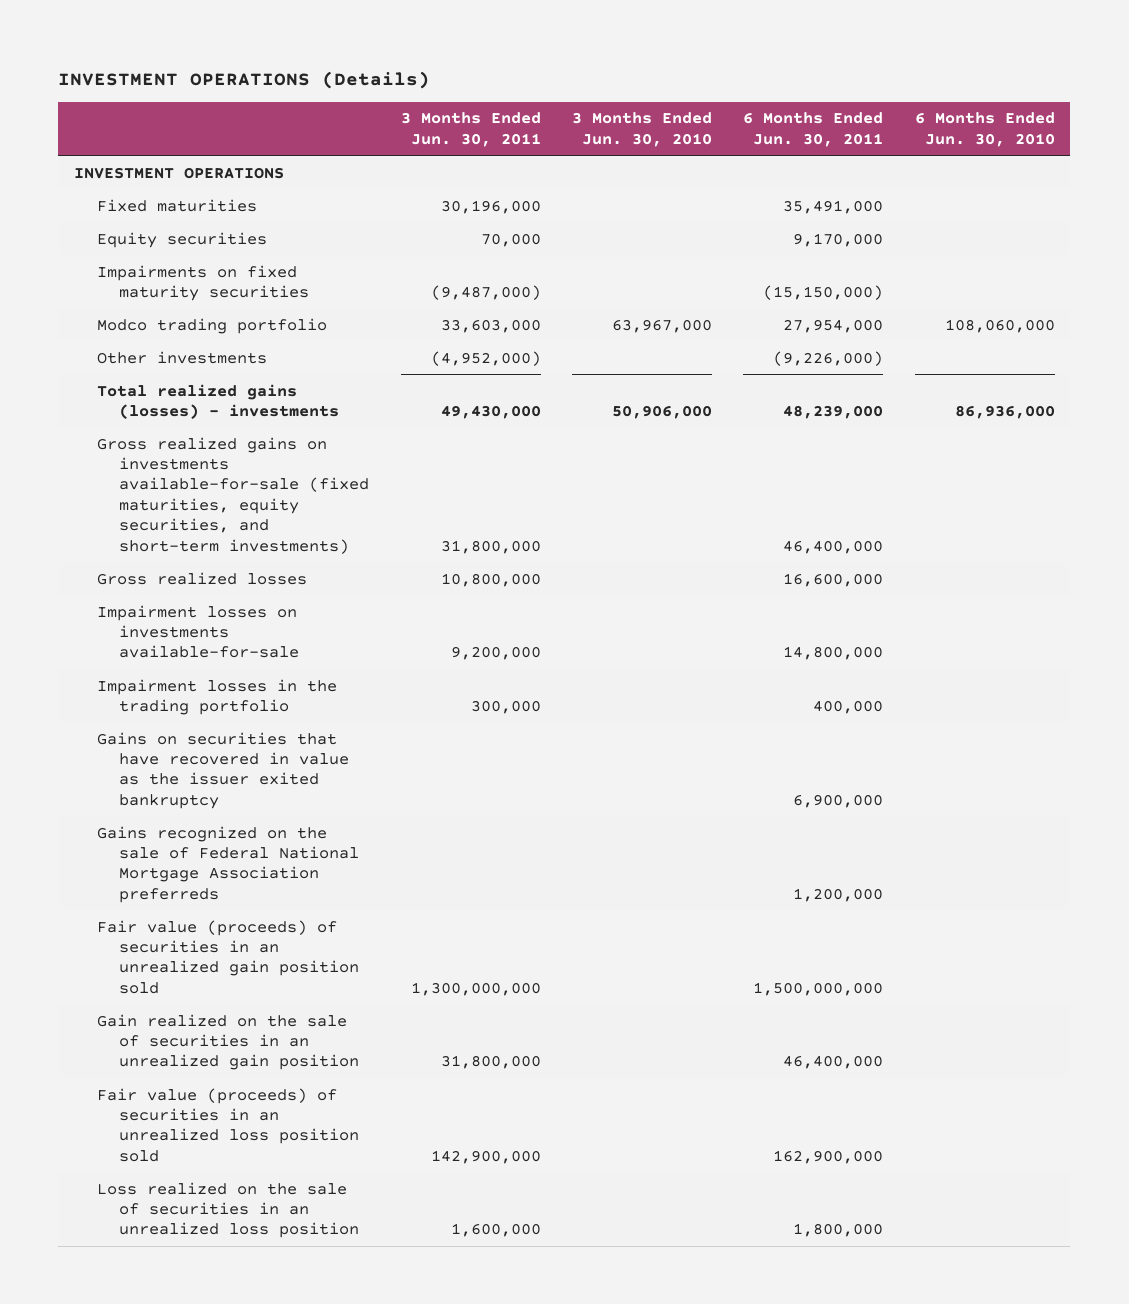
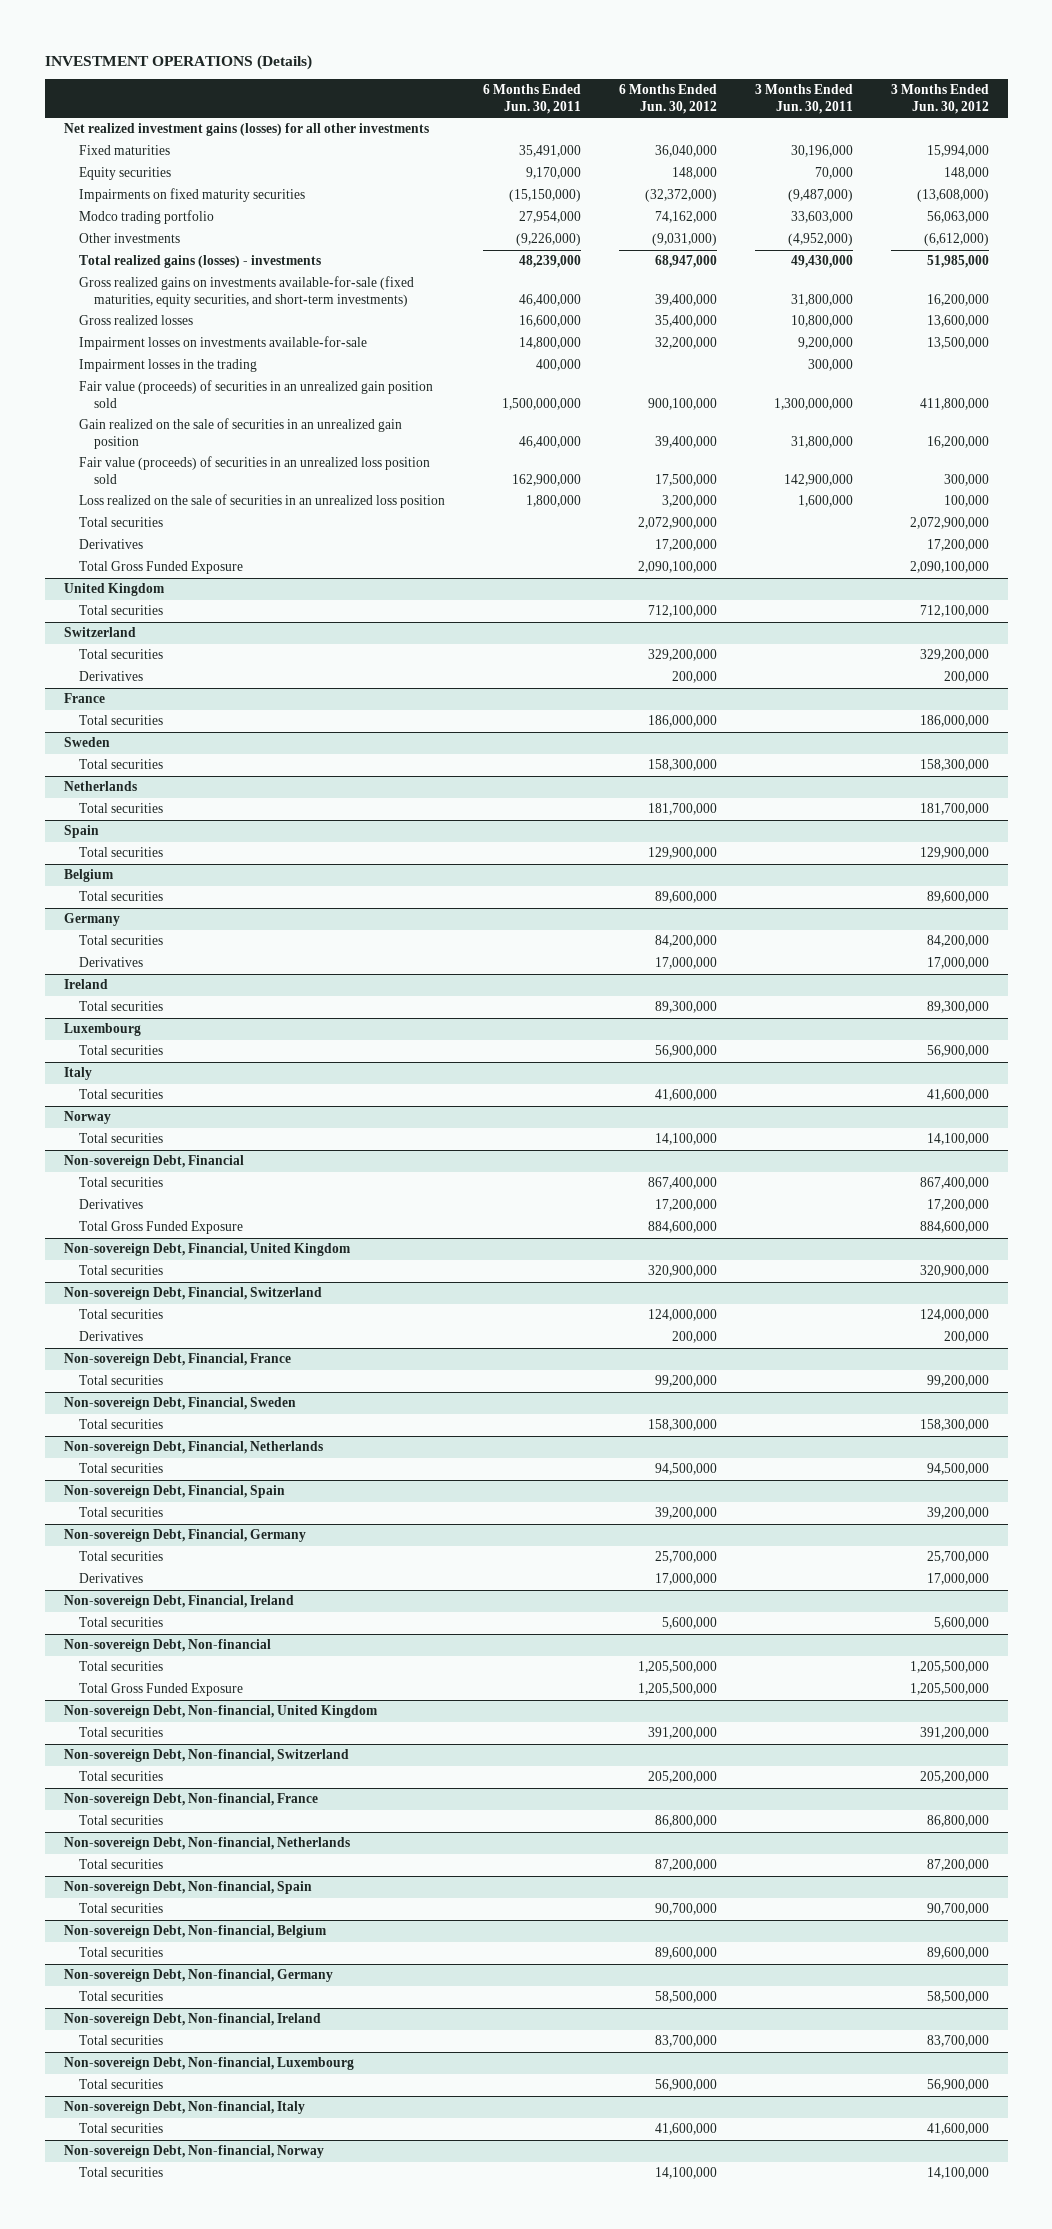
[572,112,713,147] 3 Months Ended Jun. 30, 2010 -> none
[914,112,1055,147] 6 Months Ended Jun. 30, 2010 -> none
none -> [618,84,717,114] 6 Months Ended Jun. 30, 2012
none -> [890,84,989,114] 3 Months Ended Jun. 30, 2012
[74,166,285,179] INVESTMENT OPERATIONS -> none
none -> [63,123,429,137] Net realized investment gains (losses) for all other investments
[96,731,350,809] Gains on securities that have recovered in value as the issuer exited bankruptcy -> none
[96,825,360,903] Gains recognized on the sale of Federal National Mortgage Association preferreds -> none
[96,678,337,715] Impairment losses in the trading portfolio -> [78,359,257,373] Impairment losses in the trading
none -> [78,517,163,528] Total securities
none -> [78,539,143,550] Derivatives
none -> [78,561,243,575] Total Gross Funded Exposure
none -> [63,583,165,597] United Kingdom
none -> [78,605,163,616] Total securities
none -> [63,627,136,638] Switzerland
none -> [78,649,163,660] Total securities
none -> [78,671,143,682] Derivatives
none -> [63,693,105,704] France
none -> [78,715,163,726] Total securities
none -> [63,737,110,748] Sweden
none -> [78,759,163,770] Total securities
none -> [63,781,137,792] Netherlands
none -> [78,803,163,814] Total securities
none -> [63,825,99,839] Spain
none -> [78,847,163,858] Total securities
none -> [63,869,114,883] Belgium
none -> [78,891,163,902] Total securities
none -> [63,913,120,927] Germany
none -> [78,935,163,946] Total securities
none -> [78,957,143,968] Derivatives
none -> [63,979,108,990] Ireland
none -> [78,1001,163,1012] Total securities
none -> [63,1023,141,1037] Luxembourg
none -> [78,1045,163,1056] Total securities
none -> [63,1067,92,1081] Italy
none -> [78,1089,163,1100] Total securities
none -> [63,1111,111,1125] Norway
none -> [78,1133,163,1144] Total securities
none -> [63,1155,244,1169] Non-sovereign Debt, Financial
none -> [78,1177,163,1188] Total securities
none -> [78,1199,143,1210] Derivatives
none -> [78,1221,243,1235] Total Gross Funded Exposure
none -> [63,1243,351,1257] Non-sovereign Debt, Financial, United Kingdom
none -> [78,1265,163,1276] Total securities
none -> [63,1287,322,1301] Non-sovereign Debt, Financial, Switzerland
none -> [78,1309,163,1320] Total securities
none -> [78,1331,143,1342] Derivatives
none -> [63,1353,291,1367] Non-sovereign Debt, Financial, France
none -> [78,1375,163,1386] Total securities
none -> [63,1397,296,1411] Non-sovereign Debt, Financial, Sweden
none -> [78,1419,163,1430] Total securities
none -> [63,1441,323,1455] Non-sovereign Debt, Financial, Netherlands
none -> [78,1463,163,1474] Total securities
none -> [63,1485,285,1499] Non-sovereign Debt, Financial, Spain
none -> [78,1507,163,1518] Total securities
none -> [63,1529,306,1543] Non-sovereign Debt, Financial, Germany
none -> [78,1551,163,1562] Total securities
none -> [78,1573,143,1584] Derivatives
none -> [63,1595,294,1609] Non-sovereign Debt, Financial, Ireland
none -> [78,1617,163,1628] Total securities
none -> [63,1639,271,1653] Non-sovereign Debt, Non-financial
none -> [78,1661,163,1672] Total securities
none -> [78,1683,243,1697] Total Gross Funded Exposure
none -> [63,1705,378,1719] Non-sovereign Debt, Non-financial, United Kingdom
none -> [78,1727,163,1738] Total securities
none -> [63,1749,349,1763] Non-sovereign Debt, Non-financial, Switzerland
none -> [78,1771,163,1782] Total securities
none -> [63,1793,318,1807] Non-sovereign Debt, Non-financial, France
none -> [78,1815,163,1826] Total securities
none -> [63,1837,350,1851] Non-sovereign Debt, Non-financial, Netherlands
none -> [78,1859,163,1870] Total securities
none -> [63,1881,312,1895] Non-sovereign Debt, Non-financial, Spain
none -> [78,1903,163,1914] Total securities
none -> [63,1925,327,1939] Non-sovereign Debt, Non-financial, Belgium
none -> [78,1947,163,1958] Total securities
none -> [63,1969,333,1983] Non-sovereign Debt, Non-financial, Germany
none -> [78,1991,163,2002] Total securities
none -> [63,2013,321,2027] Non-sovereign Debt, Non-financial, Ireland
none -> [78,2035,163,2046] Total securities
none -> [63,2057,354,2071] Non-sovereign Debt, Non-financial, Luxembourg
none -> [78,2079,163,2090] Total securities
none -> [63,2101,305,2115] Non-sovereign Debt, Non-financial, Italy
none -> [78,2123,163,2134] Total securities
none -> [63,2145,324,2159] Non-sovereign Debt, Non-financial, Norway
none -> [78,2167,163,2178] Total securities

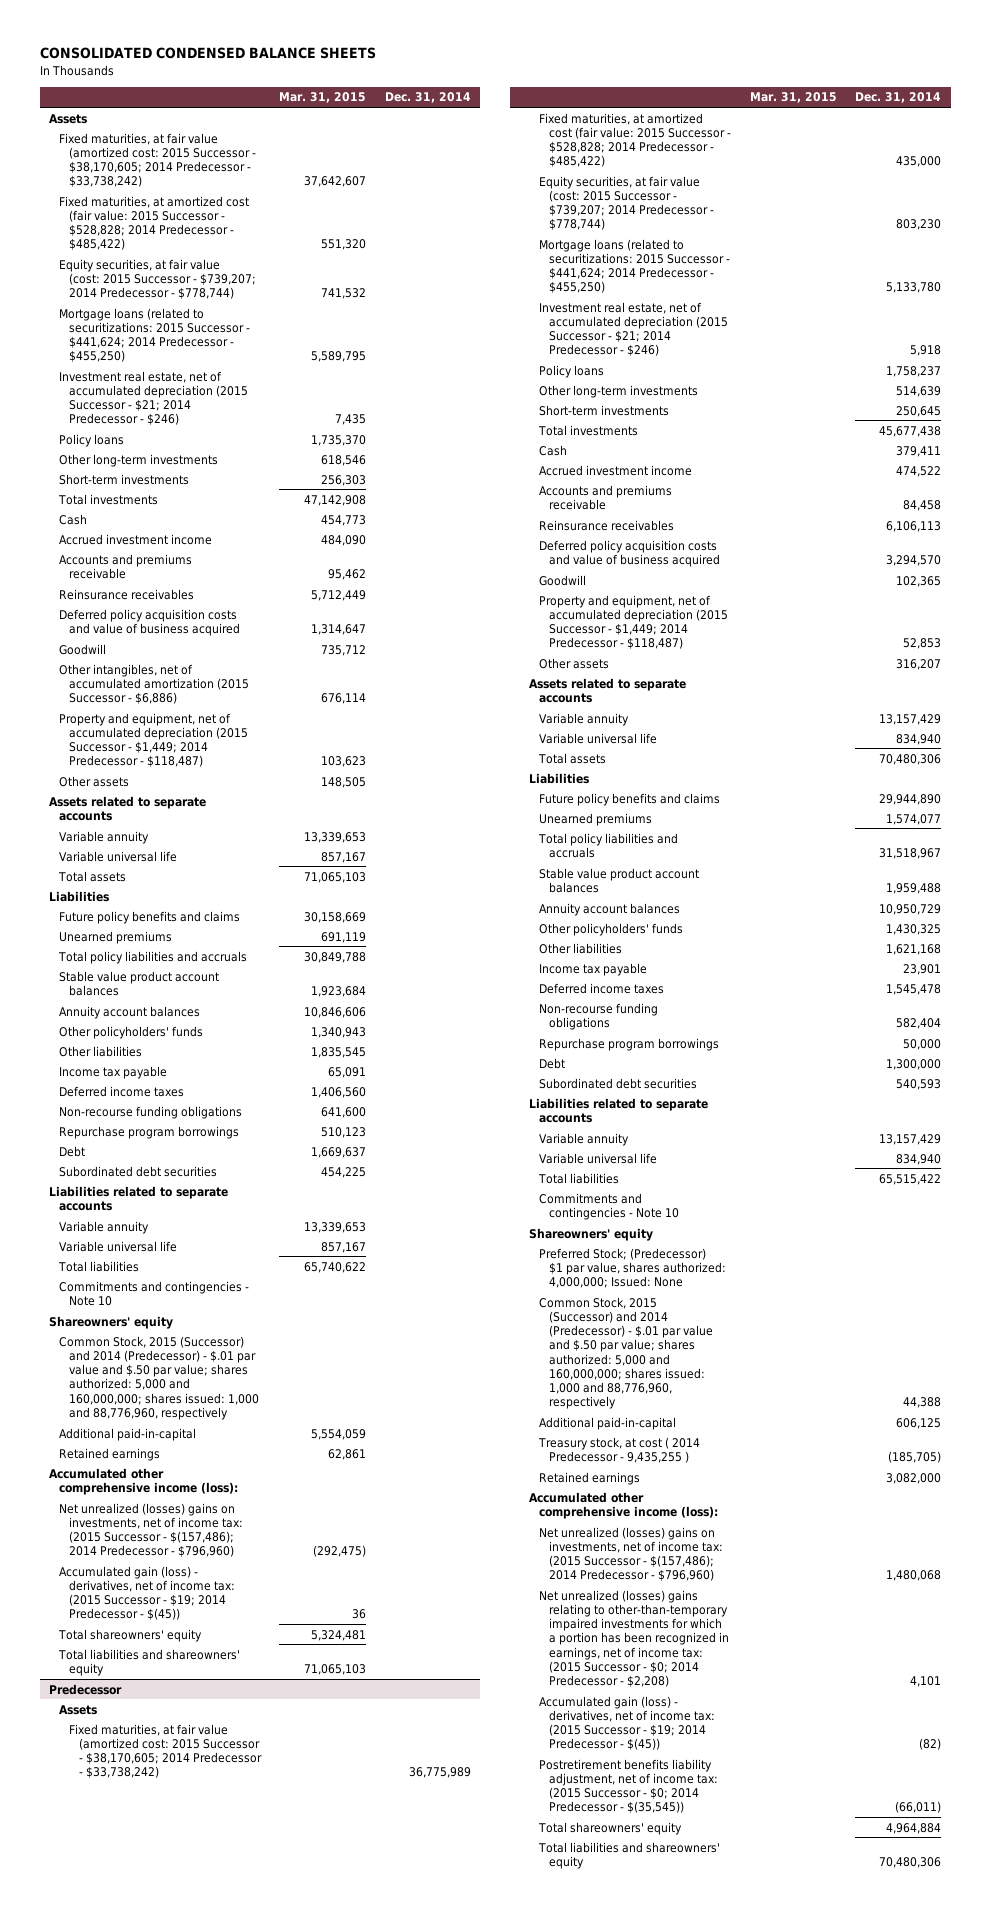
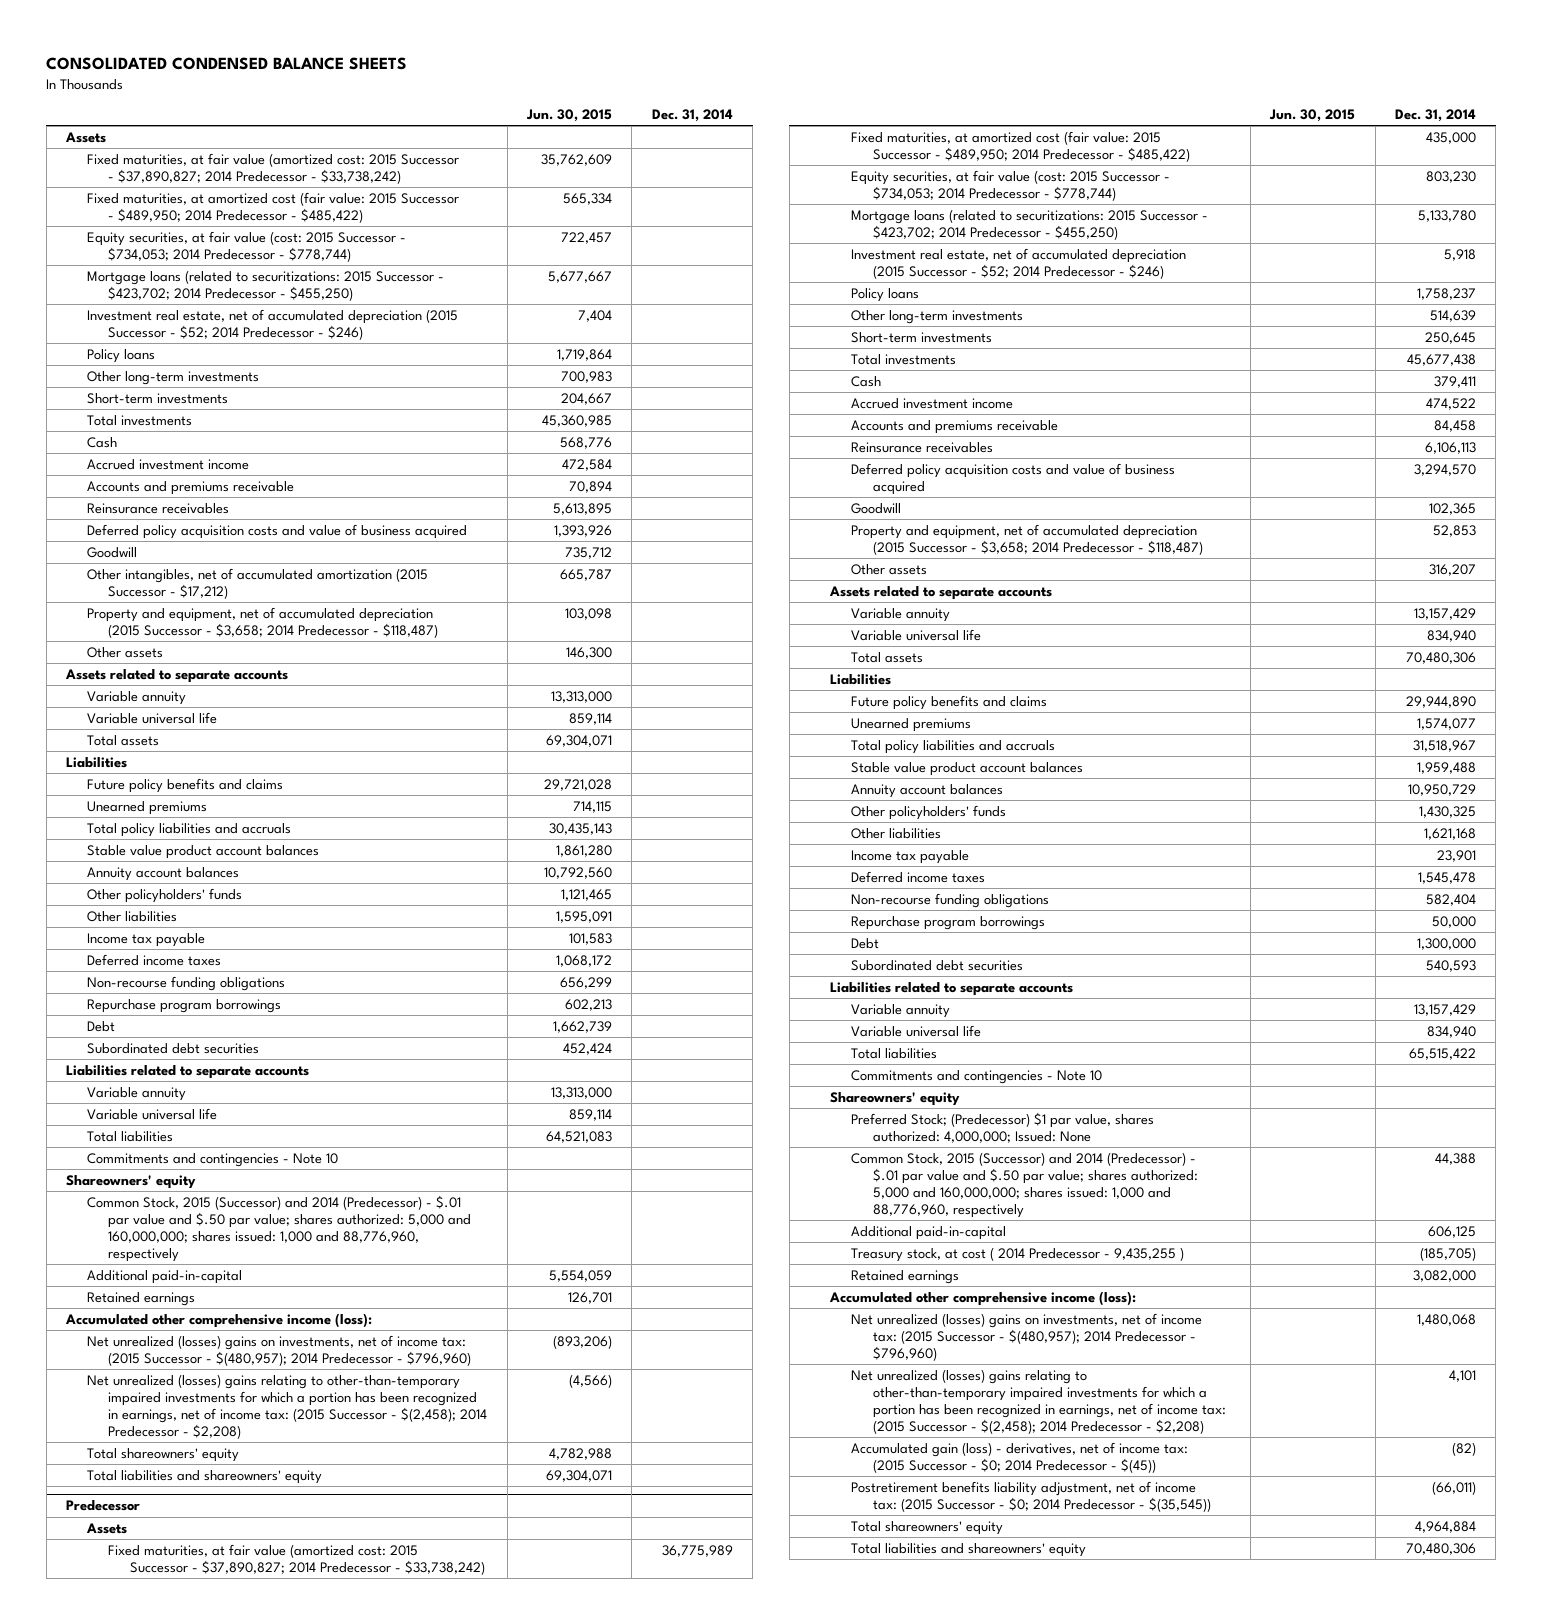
[279,92,367,104] Mar. 31, 2015 -> none
none -> [526,109,613,123] Jun. 30, 2015
[59,132,256,188] Fixed maturities, at fair value (amortized cost: 2015 Successor - $38,170,605; 2014 Predecessor - $33,738,242) -> [87,152,460,184] Fixed maturities, at fair value (amortized cost: 2015 Successor - $37,890,827; 2014 Predecessor - $33,738,242)
[59,195,250,251] Fixed maturities, at amortized cost (fair value: 2015 Successor - $528,828; 2014 Predecessor - $485,422) -> [87,191,460,223] Fixed maturities, at amortized cost (fair value: 2015 Successor - $489,950; 2014 Predecessor - $485,422)
[59,258,256,300] Equity securities, at fair value (cost: 2015 Successor - $739,207; 2014 Predecessor - $778,744) -> [87,230,407,262] Equity securities, at fair value (cost: 2015 Successor - $734,053; 2014 Predecessor - $778,744)
[59,307,250,363] Mortgage loans (related to securitizations: 2015 Successor - $441,624; 2014 Predecessor - $455,250) -> [87,269,445,301] Mortgage loans (related to securitizations: 2015 Successor - $423,702; 2014 Predecessor - $455,250)
[59,370,248,426] Investment real estate, net of accumulated depreciation (2015 Successor - $21; 2014 Predecessor - $246) -> [87,308,459,340] Investment real estate, net of accumulated depreciation (2015 Successor - $52; 2014 Predecessor - $246)
[59,663,249,705] Other intangibles, net of accumulated amortization (2015 Successor - $6,886) -> [87,567,429,599] Other intangibles, net of accumulated amortization (2015 Successor - $17,212)
[59,712,248,768] Property and equipment, net of accumulated depreciation (2015 Successor - $1,449; 2014 Predecessor - $118,487) -> [87,606,439,638] Property and equipment, net of accumulated depreciation (2015 Successor - $3,658; 2014 Predecessor - $118,487)
[59,1565,235,1621] Accumulated gain (loss) - derivatives, net of income tax: (2015 Successor - $19; 2014 Predecessor - $(45)) -> none
[59,1502,243,1558] Net unrealized (losses) gains on investments, net of income tax: (2015 Successor - $(157,486); 2014 Predecessor - $796,960) -> [87,1334,472,1366] Net unrealized (losses) gains on investments, net of income tax: (2015 Successor - $(480,957); 2014 Predecessor - $796,960)
none -> [87,1373,488,1439] Net unrealized (losses) gains relating to other-than-temporary impaired investments for which a portion has been recognized in earnings, net of income tax: (2015 Successor - $(2,458); 2014 Predecessor - $2,208)
[68,1723,262,1779] Fixed maturities, at fair value (amortized cost: 2015 Successor - $38,170,605; 2014 Predecessor - $33,738,242) -> [108,1543,485,1575] Fixed maturities, at fair value (amortized cost: 2015 Successor - $37,890,827; 2014 Predecessor - $33,738,242)
[539,112,732,168] Fixed maturities, at amortized cost (fair value: 2015 Successor - $528,828; 2014 Predecessor - $485,422) -> [851,130,1190,162] Fixed maturities, at amortized cost (fair value: 2015 Successor - $489,950; 2014 Predecessor - $485,422)
[539,175,715,231] Equity securities, at fair value (cost: 2015 Successor - $739,207; 2014 Predecessor - $778,744) -> [851,169,1171,201] Equity securities, at fair value (cost: 2015 Successor - $734,053; 2014 Predecessor - $778,744)
[539,238,731,294] Mortgage loans (related to securitizations: 2015 Successor - $441,624; 2014 Predecessor - $455,250) -> [851,208,1209,240] Mortgage loans (related to securitizations: 2015 Successor - $423,702; 2014 Predecessor - $455,250)
[539,301,729,357] Investment real estate, net of accumulated depreciation (2015 Successor - $21; 2014 Predecessor - $246) -> [851,247,1187,279] Investment real estate, net of accumulated depreciation (2015 Successor - $52; 2014 Predecessor - $246)
[539,594,729,650] Property and equipment, net of accumulated depreciation (2015 Successor - $1,449; 2014 Predecessor - $118,487) -> [851,523,1203,555] Property and equipment, net of accumulated depreciation (2015 Successor - $3,658; 2014 Predecessor - $118,487)
[539,1526,724,1582] Net unrealized (losses) gains on investments, net of income tax: (2015 Successor - $(157,486); 2014 Predecessor - $796,960) -> [851,1312,1203,1361] Net unrealized (losses) gains on investments, net of income tax: (2015 Successor - $(480,957); 2014 Predecessor - $796,960)
[539,1589,730,1688] Net unrealized (losses) gains relating to other-than-temporary impaired investments for which a portion has been recognized in earnings, net of income tax: (2015 Successor - $0; 2014 Predecessor - $2,208) -> [851,1368,1226,1434] Net unrealized (losses) gains relating to other-than-temporary impaired investments for which a portion has been recognized in earnings, net of income tax: (2015 Successor - $(2,458); 2014 Predecessor - $2,208)
[539,1695,716,1751] Accumulated gain (loss) - derivatives, net of income tax: (2015 Successor - $19; 2014 Predecessor - $(45)) -> [851,1441,1189,1473] Accumulated gain (loss) - derivatives, net of income tax: (2015 Successor - $0; 2014 Predecessor - $(45))

